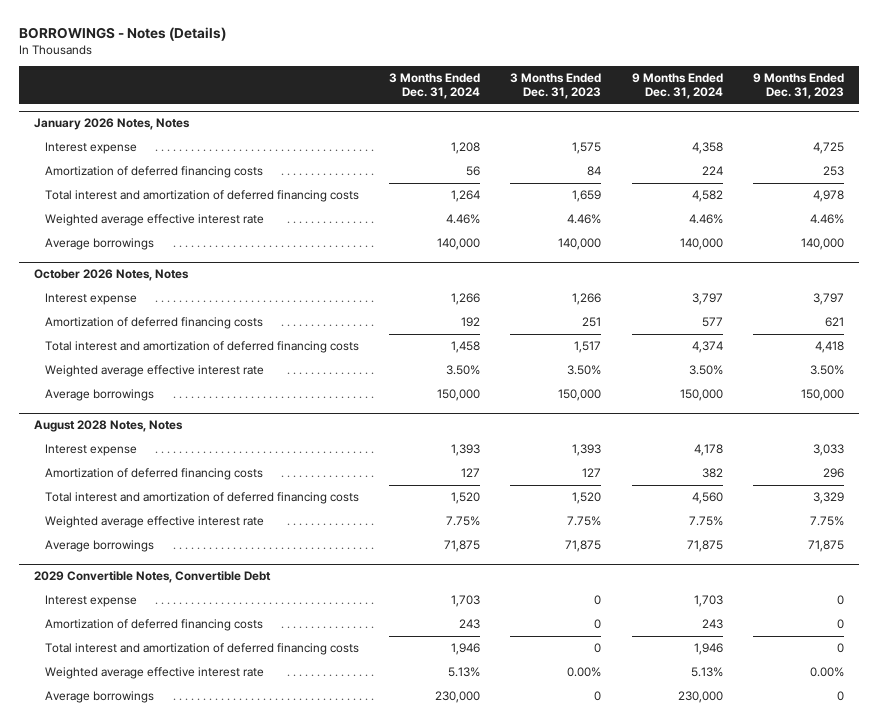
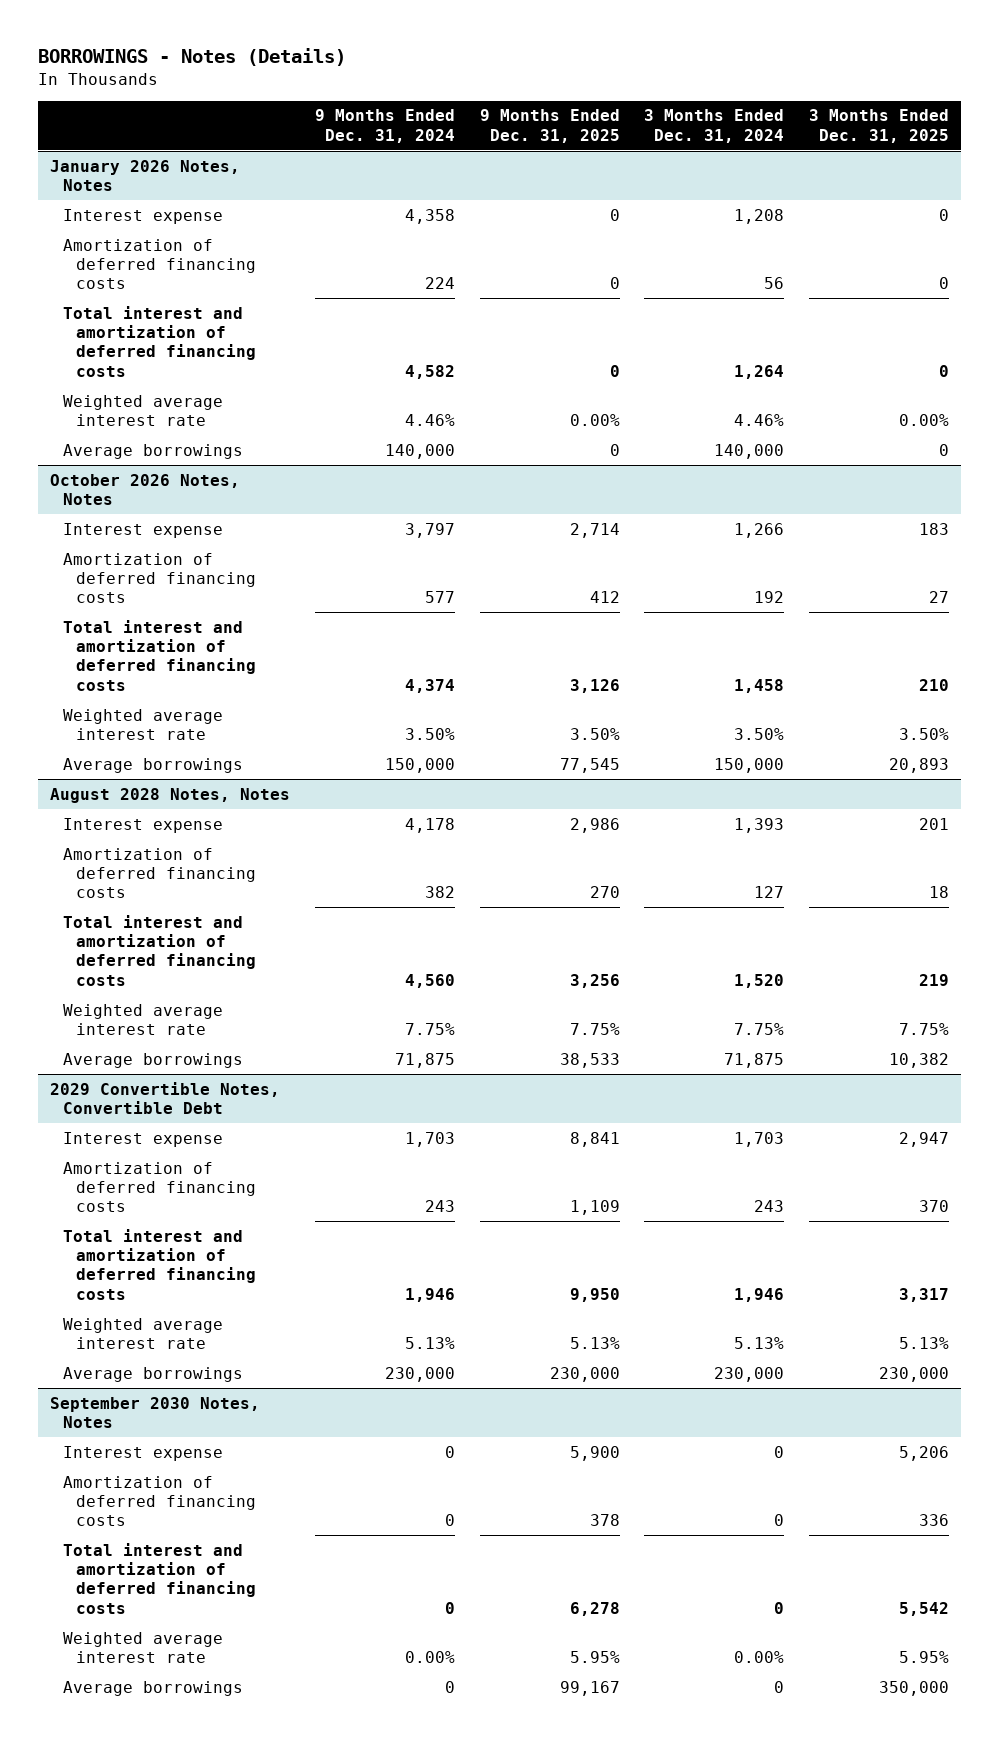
[510,72,602,99] 3 Months Ended Dec. 31, 2023 -> none
[752,72,844,99] 9 Months Ended Dec. 31, 2023 -> none
none -> [479,109,620,143] 9 Months Ended Dec. 31, 2025
none -> [808,109,949,143] 3 Months Ended Dec. 31, 2025
[44,214,264,227] Weighted average effective interest rate -> [63,394,224,427] Weighted average interest rate
[44,365,264,378] Weighted average effective interest rate -> [63,708,224,741] Weighted average interest rate
[44,516,264,529] Weighted average effective interest rate -> [63,1003,224,1036] Weighted average interest rate
[44,667,264,680] Weighted average effective interest rate -> [63,1317,224,1350] Weighted average interest rate
none -> [50,1396,261,1429] September 2030 Notes, Notes
none -> [63,1445,224,1461] Interest expense
none -> [63,1475,257,1527] Amortization of deferred financing costs
none -> [63,1542,257,1614] Total interest and amortization of deferred financing costs
none -> [63,1631,224,1664] Weighted average interest rate
none -> [63,1680,244,1696] Average borrowings

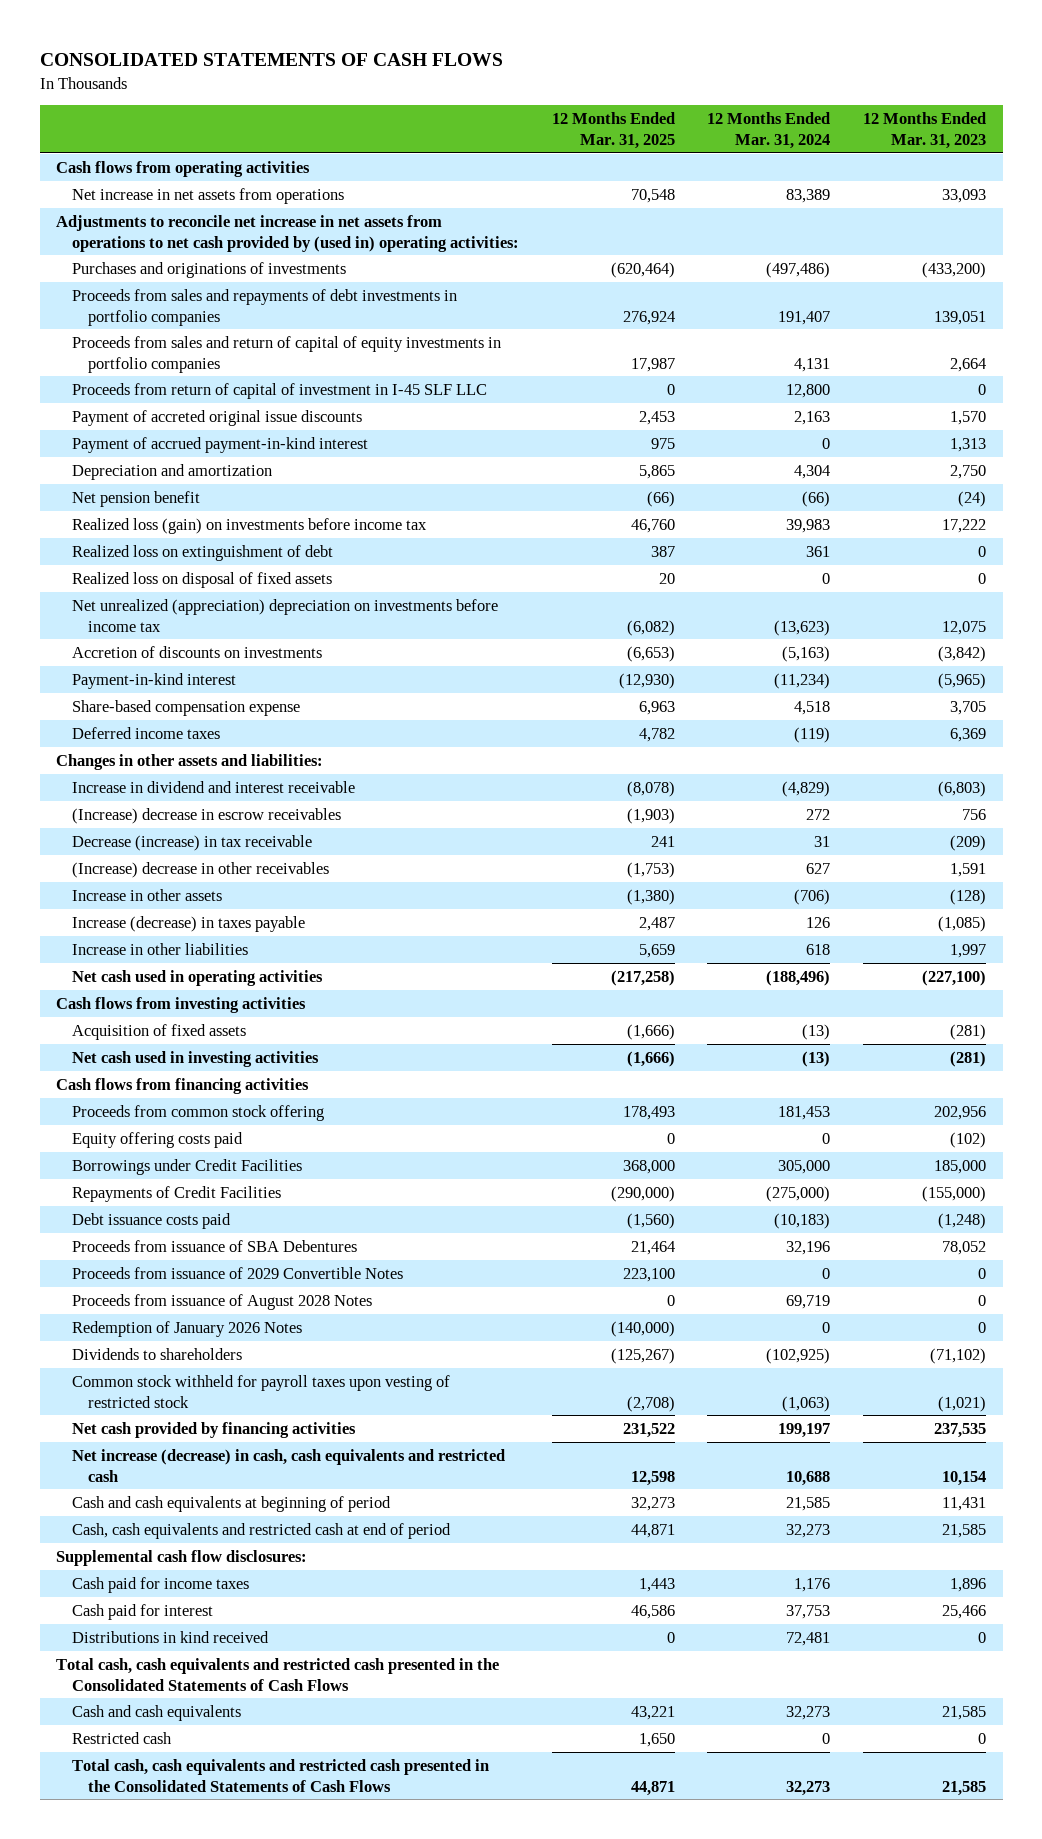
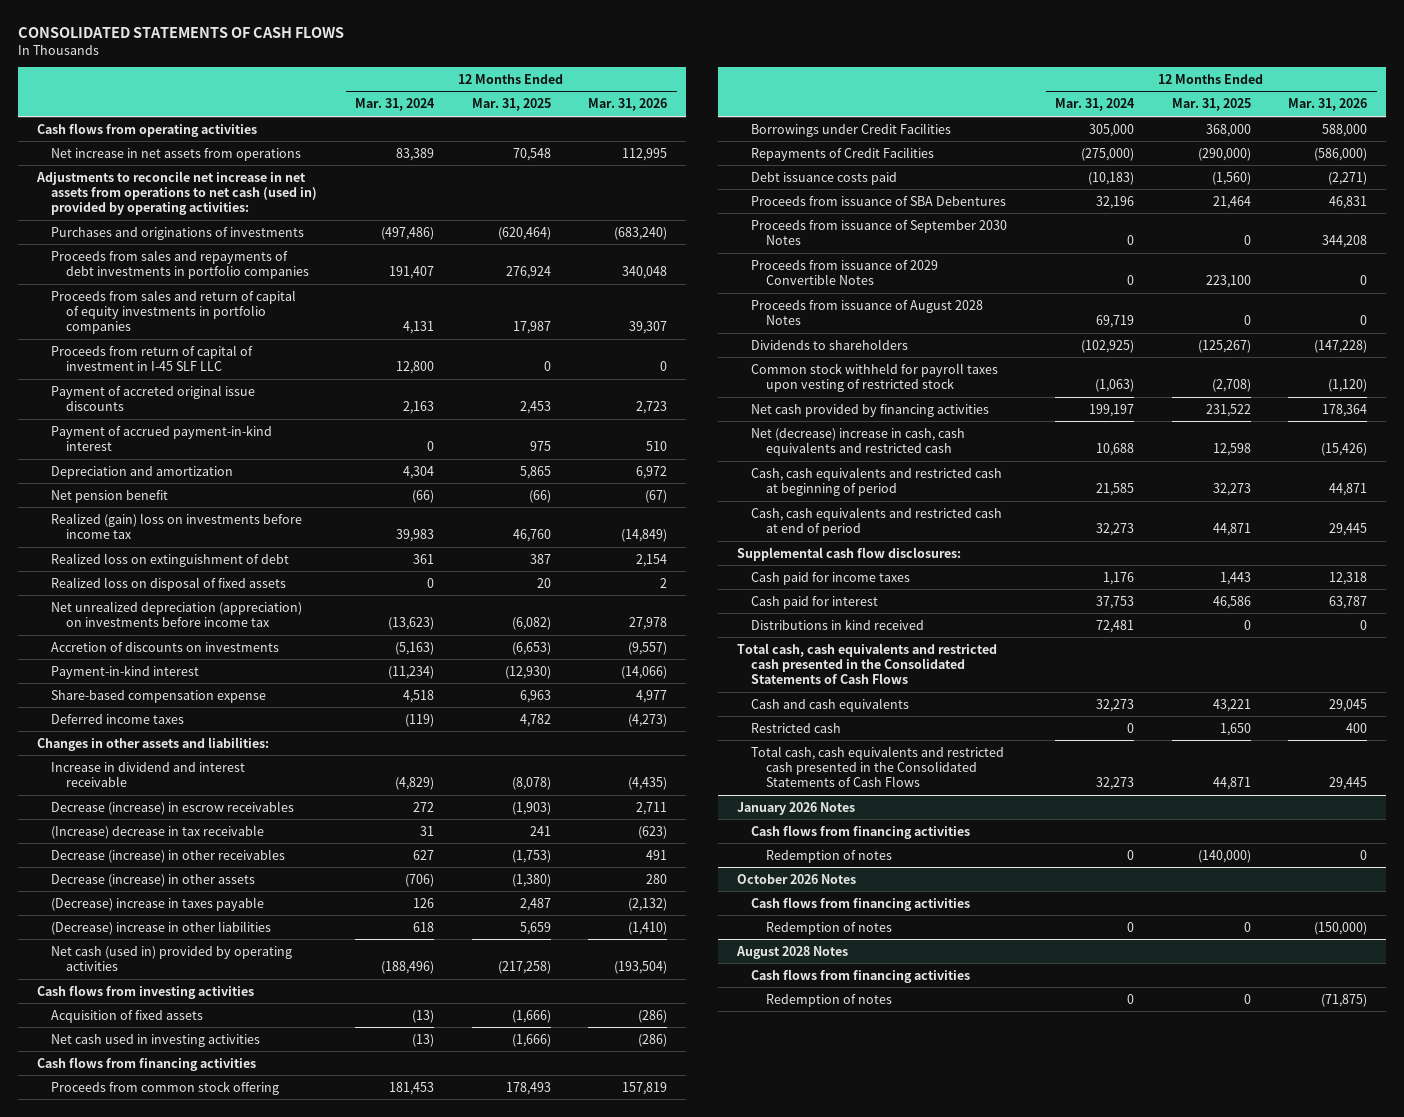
[863,112,987,149] 12 Months Ended Mar. 31, 2023 -> none
none -> [588,98,668,112] Mar. 31, 2026
[56,214,520,252] Adjustments to reconcile net increase in net assets from operations to net cash provided by (used in) operating activities: -> [35,170,318,216] Adjustments to reconcile net increase in net assets from operations to net cash (used in) provided by operating activities:
[72,517,428,534] Realized loss (gain) on investments before income tax -> [51,512,303,539] Realized (gain) loss on investments before income tax
[72,598,499,632] Net unrealized (appreciation) depreciation on investments before income tax -> [51,600,303,627] Net unrealized depreciation (appreciation) on investments before income tax
[72,807,342,824] (Increase) decrease in escrow receivables -> [51,800,295,815] Decrease (increase) in escrow receivables
[72,834,313,851] Decrease (increase) in tax receivable -> [51,824,265,839] (Increase) decrease in tax receivable
[72,861,330,878] (Increase) decrease in other receivables -> [51,848,286,863] Decrease (increase) in other receivables
[72,888,223,901] Increase in other assets -> [51,873,256,887] Decrease (increase) in other assets
[72,915,306,932] Increase (decrease) in taxes payable -> [51,896,265,911] (Decrease) increase in taxes payable
[72,942,249,955] Increase in other liabilities -> [51,920,272,935] (Decrease) increase in other liabilities
[72,969,324,986] Net cash used in operating activities -> [51,945,293,971] Net cash (used in) provided by operating activities
[72,1131,244,1148] Equity offering costs paid -> none
none -> [751,219,1008,245] Proceeds from issuance of September 2030 Notes
[72,1320,303,1337] Redemption of January 2026 Notes -> none
[72,1448,506,1482] Net increase (decrease) in cash, cash equivalents and restricted cash -> [751,427,966,456] Net (decrease) increase in cash, cash equivalents and restricted cash
[72,1495,392,1512] Cash and cash equivalents at beginning of period -> [751,466,1003,496] Cash, cash equivalents and restricted cash at beginning of period
none -> [736,801,855,815] January 2026 Notes
none -> [751,824,971,839] Cash flows from financing activities
none -> [765,849,892,863] Redemption of notes
none -> [736,873,856,884] October 2026 Notes
none -> [751,896,971,911] Cash flows from financing activities
none -> [765,921,892,935] Redemption of notes
none -> [735,945,848,959] August 2028 Notes
none -> [751,968,971,983] Cash flows from financing activities
none -> [765,993,892,1007] Redemption of notes

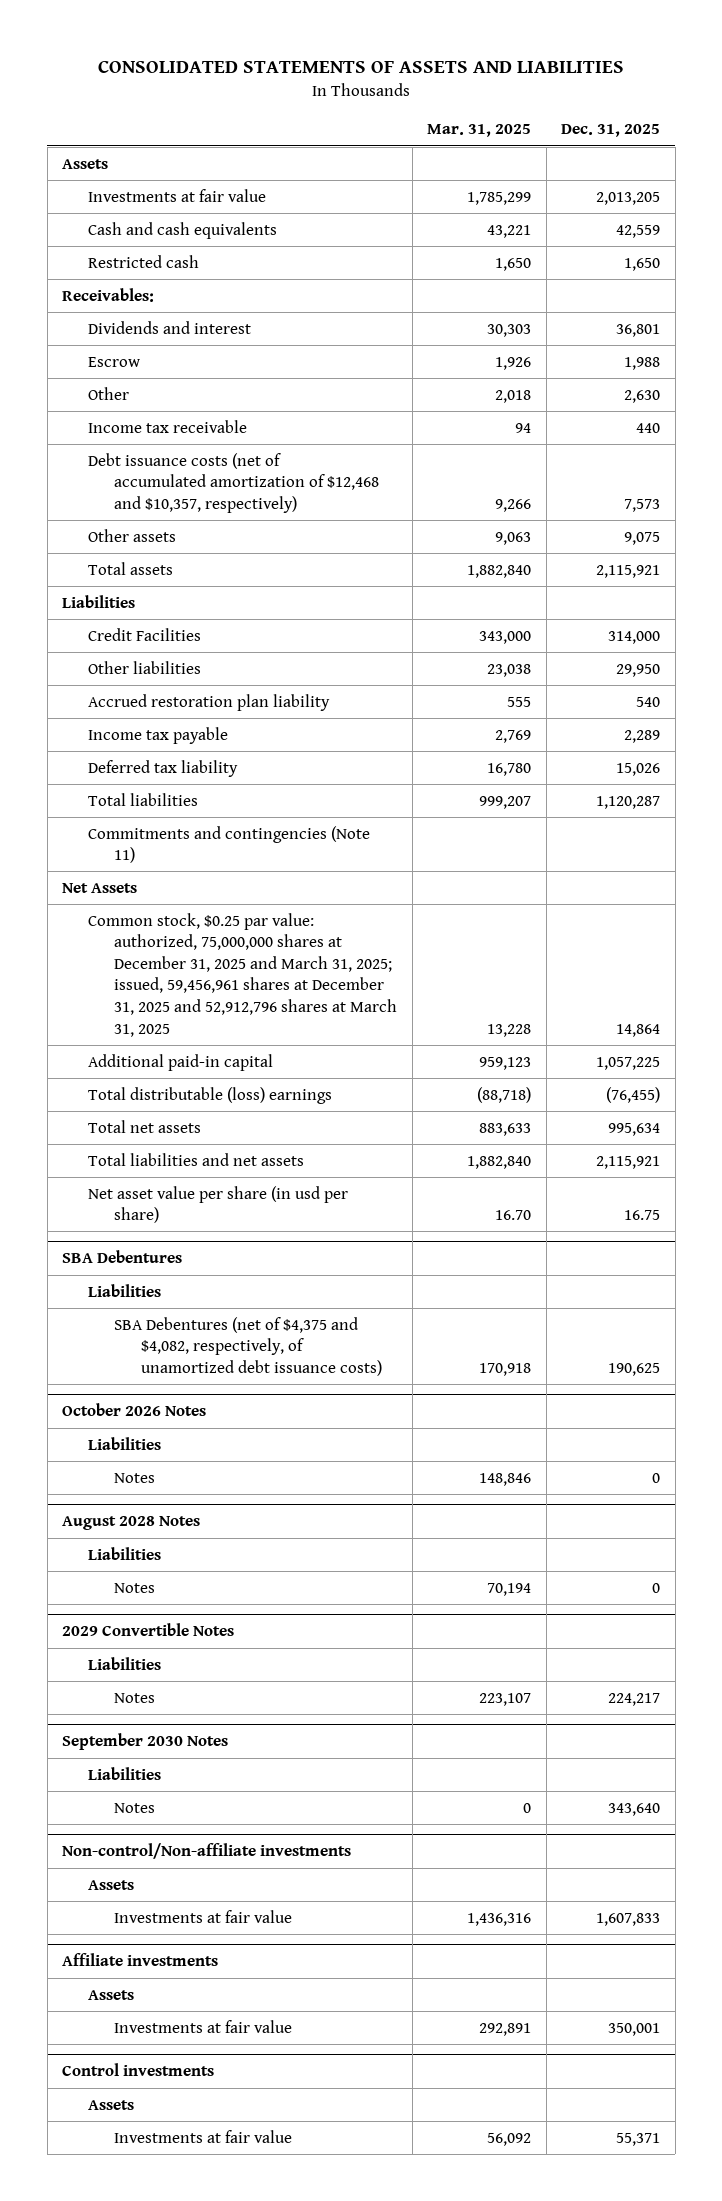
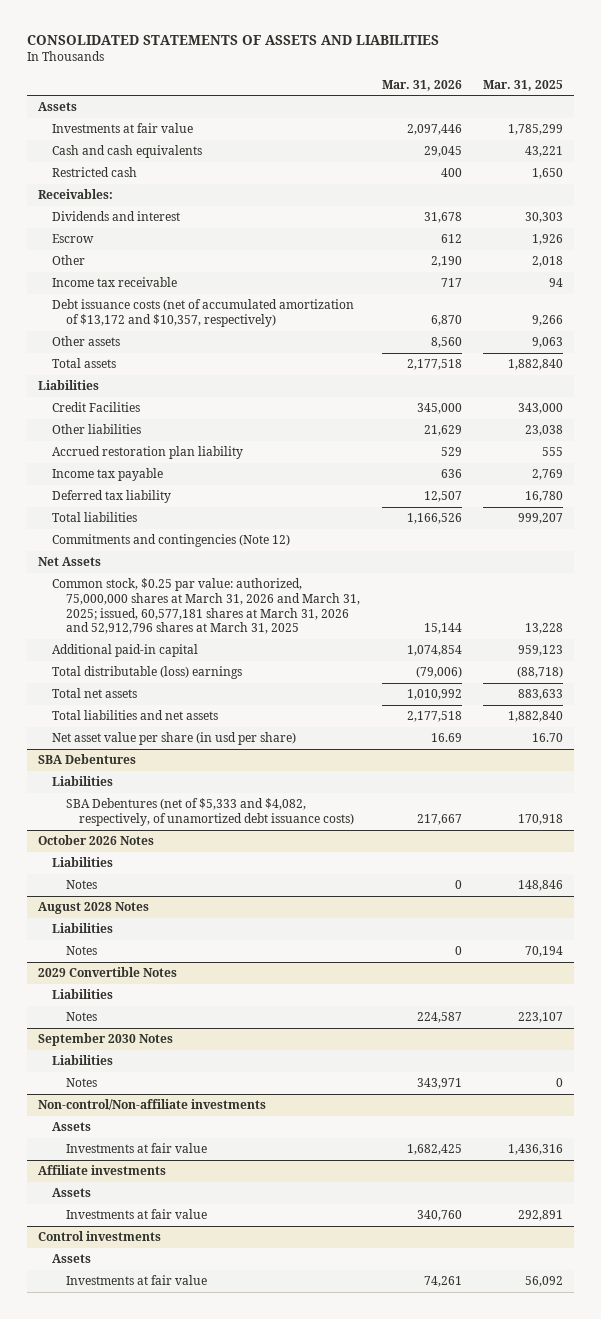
[561,124,661,138] Dec. 31, 2025 -> none
none -> [381,79,462,91] Mar. 31, 2026
[88,452,380,513] Debt issuance costs (net of accumulated amortization of $12,468 and $10,357, respectively) -> [51,299,354,327] Debt issuance costs (net of accumulated amortization of $13,172 and $10,357, respectively)
[88,825,371,864] Commitments and contingencies (Note 11) -> [51,534,290,548] Commitments and contingencies (Note 12)
[88,912,398,1037] Common stock, $0.25 par value: authorized, 75,000,000 shares at December 31, 2025 and March 31, 2025; issued, 59,456,961 shares at December 31, 2025 and 52,912,796 shares at March 31, 2025 -> [51,578,360,635] Common stock, $0.25 par value: authorized, 75,000,000 shares at March 31, 2026 and March 31, 2025; issued, 60,577,181 shares at March 31, 2026 and 52,912,796 shares at March 31, 2025
[114,1316,382,1376] SBA Debentures (net of $4,375 and $4,082, respectively, of unamortized debt issuance costs) -> [65,798,355,826] SBA Debentures (net of $5,333 and $4,082, respectively, of unamortized debt issuance costs)

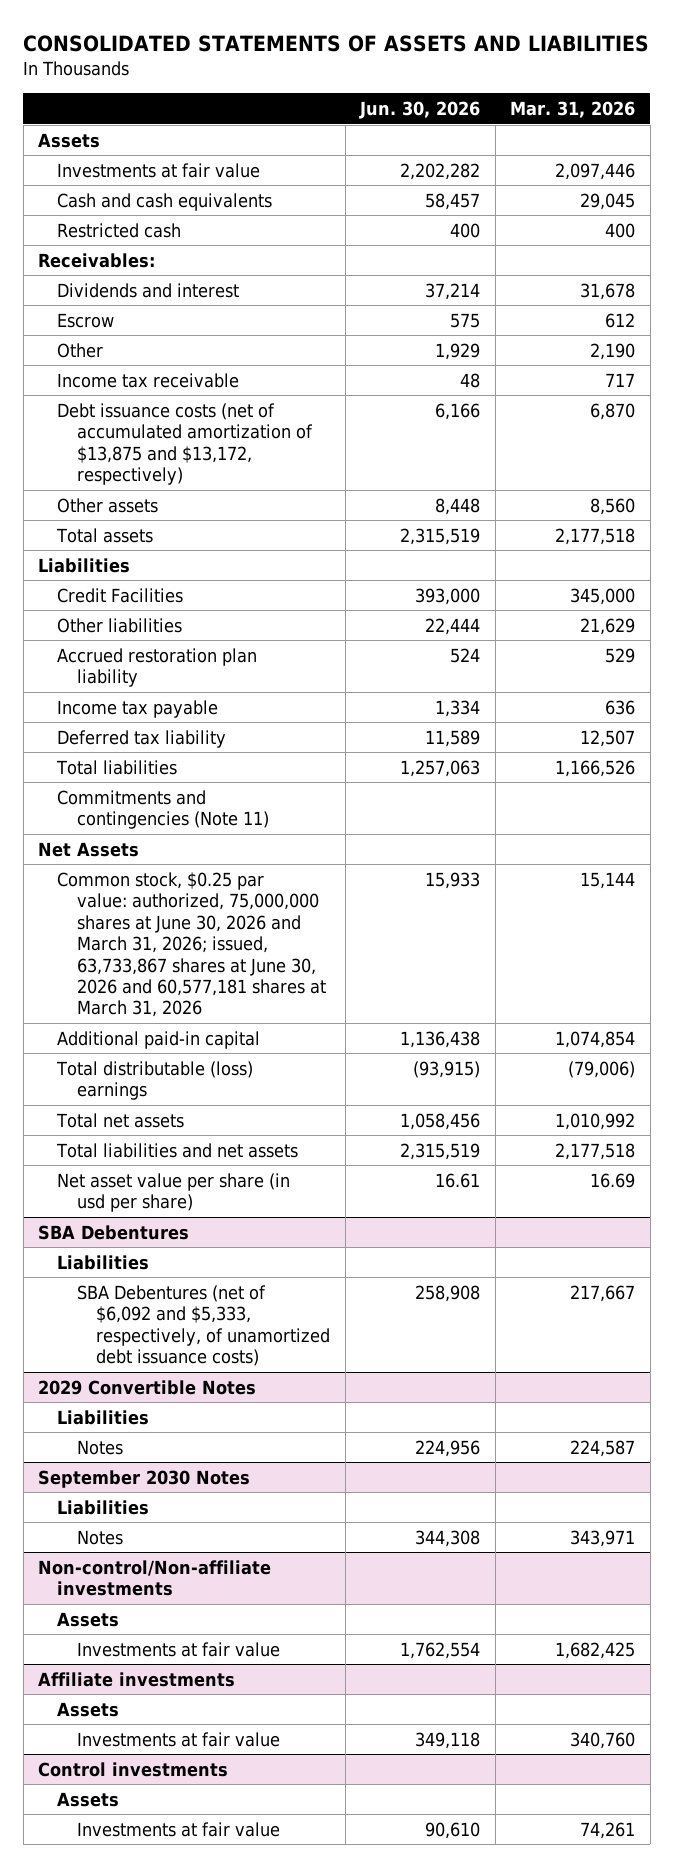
[483,79,564,91] Mar. 31, 2025 -> none
none -> [359,101,481,120] Jun. 30, 2026
[51,299,354,327] Debt issuance costs (net of accumulated amortization of $13,172 and $10,357, respectively) -> [57,402,313,486] Debt issuance costs (net of accumulated amortization of $13,875 and $13,172, respectively)
[51,534,290,548] Commitments and contingencies (Note 12) -> [57,789,269,830] Commitments and contingencies (Note 11)
[51,578,360,635] Common stock, $0.25 par value: authorized, 75,000,000 shares at March 31, 2026 and March 31, 2025; issued, 60,577,181 shares at March 31, 2026 and 52,912,796 shares at March 31, 2025 -> [57,871,326,1018] Common stock, $0.25 par value: authorized, 75,000,000 shares at June 30, 2026 and March 31, 2026; issued, 63,733,867 shares at June 30, 2026 and 60,577,181 shares at March 31, 2026
[37,835,154,846] October 2026 Notes -> none
[51,857,113,868] Liabilities -> none
[65,880,97,890] Notes -> none
[37,902,149,915] August 2028 Notes -> none
[51,923,113,934] Liabilities -> none
[65,946,97,956] Notes -> none
[65,798,355,826] SBA Debentures (net of $5,333 and $4,082, respectively, of unamortized debt issuance costs) -> [76,1284,331,1367] SBA Debentures (net of $6,092 and $5,333, respectively, of unamortized debt issuance costs)

